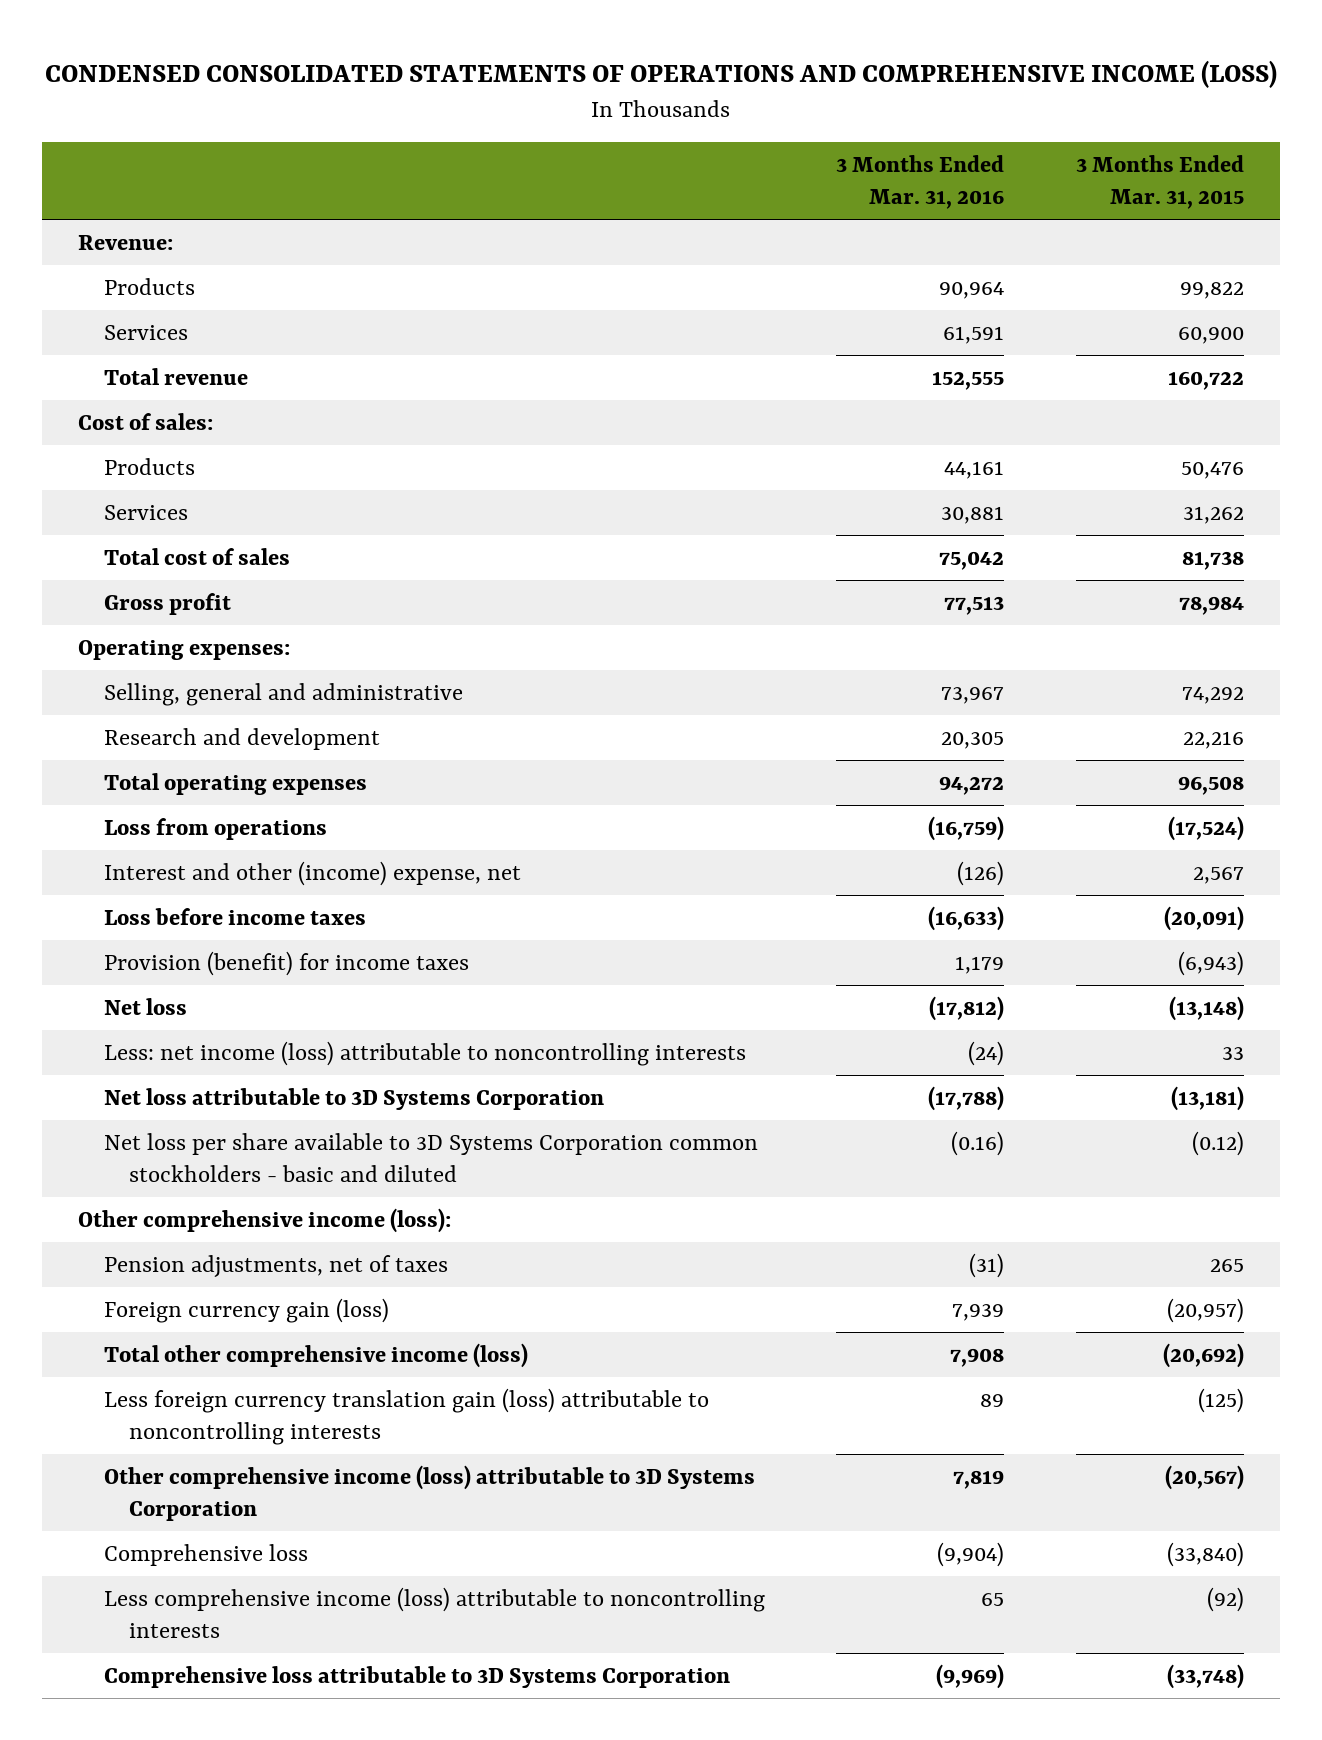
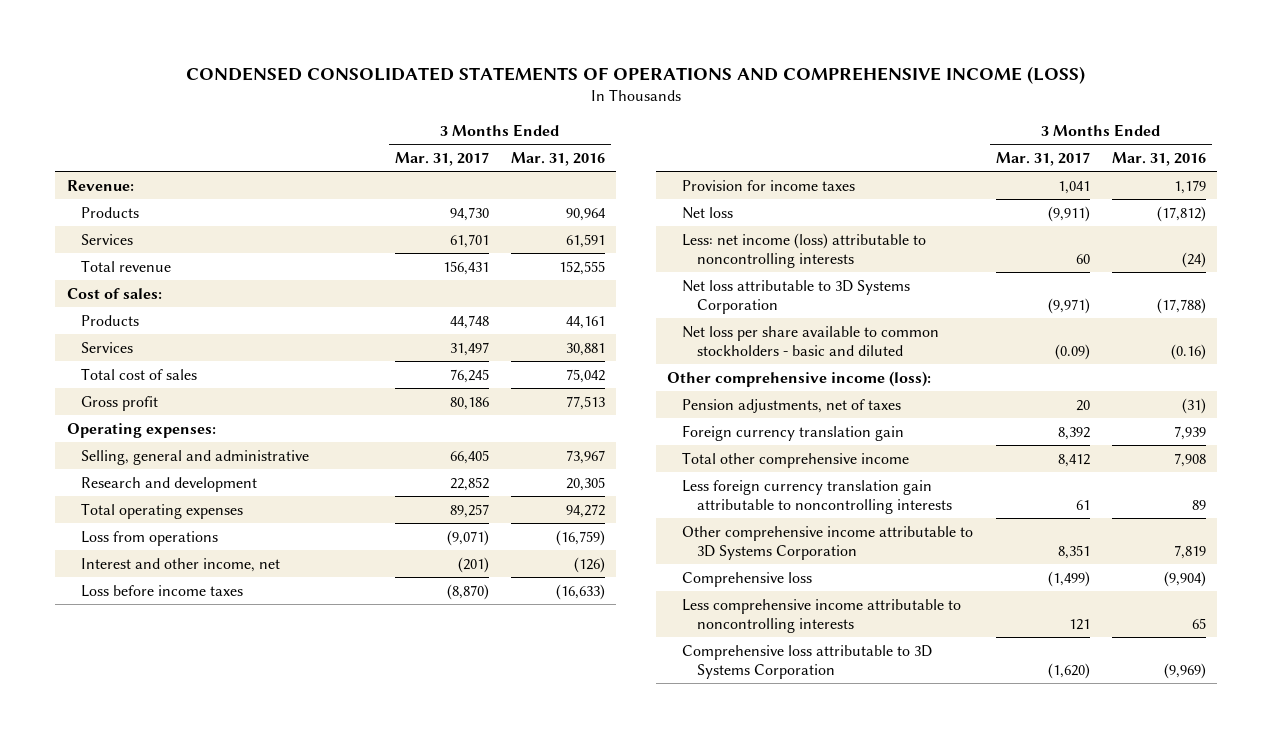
[1076,155,1245,209] 3 Months Ended Mar. 31, 2015 -> none
none -> [394,151,489,166] Mar. 31, 2017
[103,860,521,886] Interest and other (income) expense, net -> [81,557,281,572] Interest and other income, net
[103,950,469,976] Provision (benefit) for income taxes -> [682,179,856,191] Provision for income taxes
[103,1132,758,1182] Net loss per share available to 3D Systems Corporation common stockholders - basic and diluted -> [682,325,940,357] Net loss per share available to common stockholders - basic and diluted
[103,1297,389,1323] Foreign currency gain (loss) -> [682,424,905,441] Foreign currency translation gain
[103,1342,528,1368] Total other comprehensive income (loss) -> [682,451,910,468] Total other comprehensive income
[103,1387,709,1445] Less foreign currency translation gain (loss) attributable to noncontrolling interests -> [682,479,952,515] Less foreign currency translation gain attributable to noncontrolling interests
[103,1464,755,1521] Other comprehensive income (loss) attributable to 3D Systems Corporation -> [682,525,974,561] Other comprehensive income attributable to 3D Systems Corporation
[103,1586,765,1638] Less comprehensive income (loss) attributable to noncontrolling interests -> [682,598,962,634] Less comprehensive income attributable to noncontrolling interests

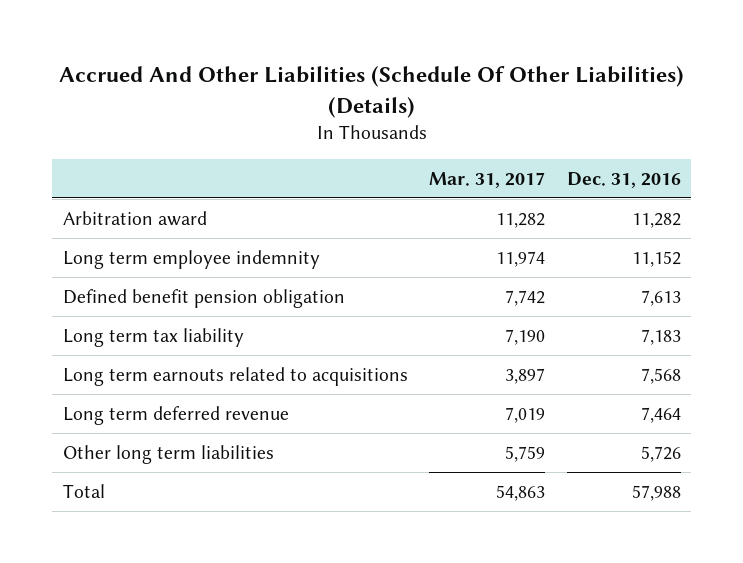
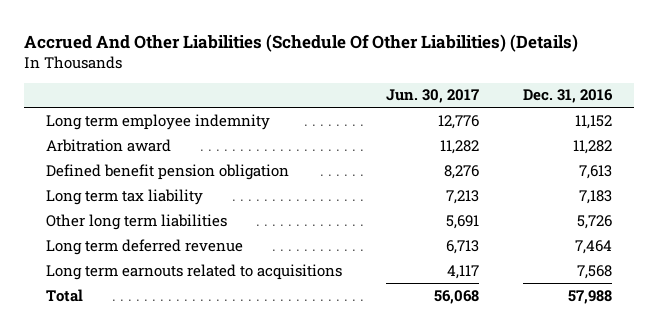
[429,171,546,188] Mar. 31, 2017 -> none
none -> [386,89,480,104] Jun. 30, 2017
[62,210,207,226] Arbitration award -> [46,138,172,152] Arbitration award
[62,405,289,425] Long term deferred revenue -> [46,238,244,255] Long term deferred revenue
[62,366,408,386] Long term earnouts related to acquisitions -> [46,263,343,280] Long term earnouts related to acquisitions

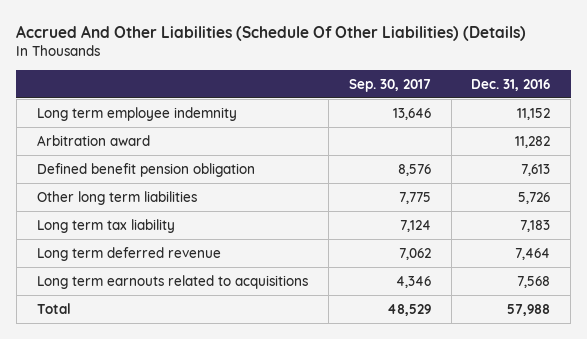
[386,89,480,104] Jun. 30, 2017 -> none
none -> [348,78,431,92] Sep. 30, 2017
[46,188,204,205] Long term tax liability -> [36,218,175,233] Long term tax liability

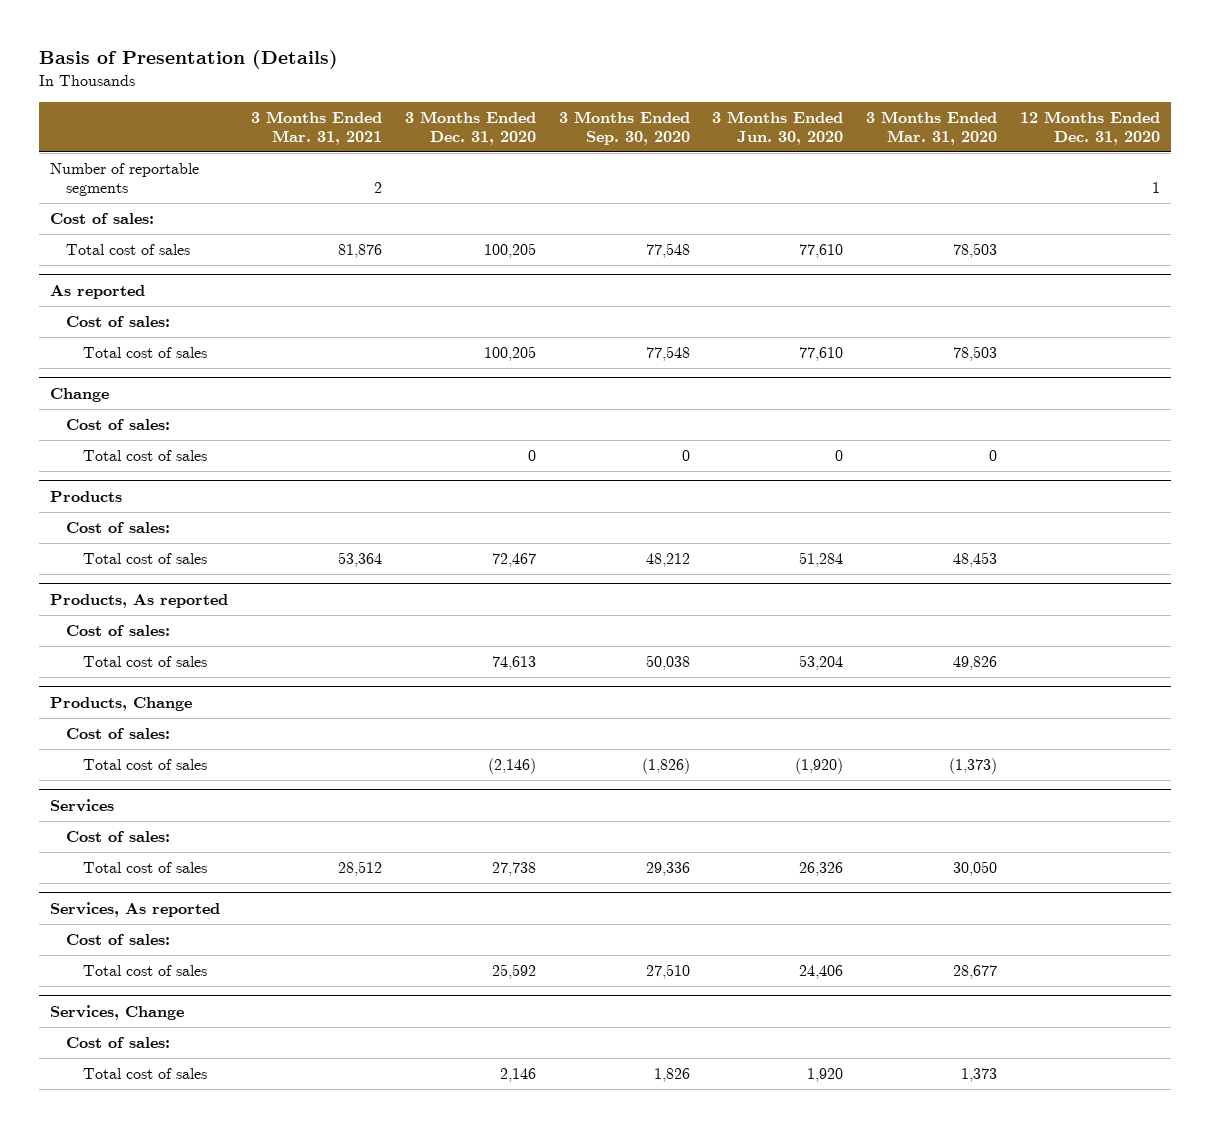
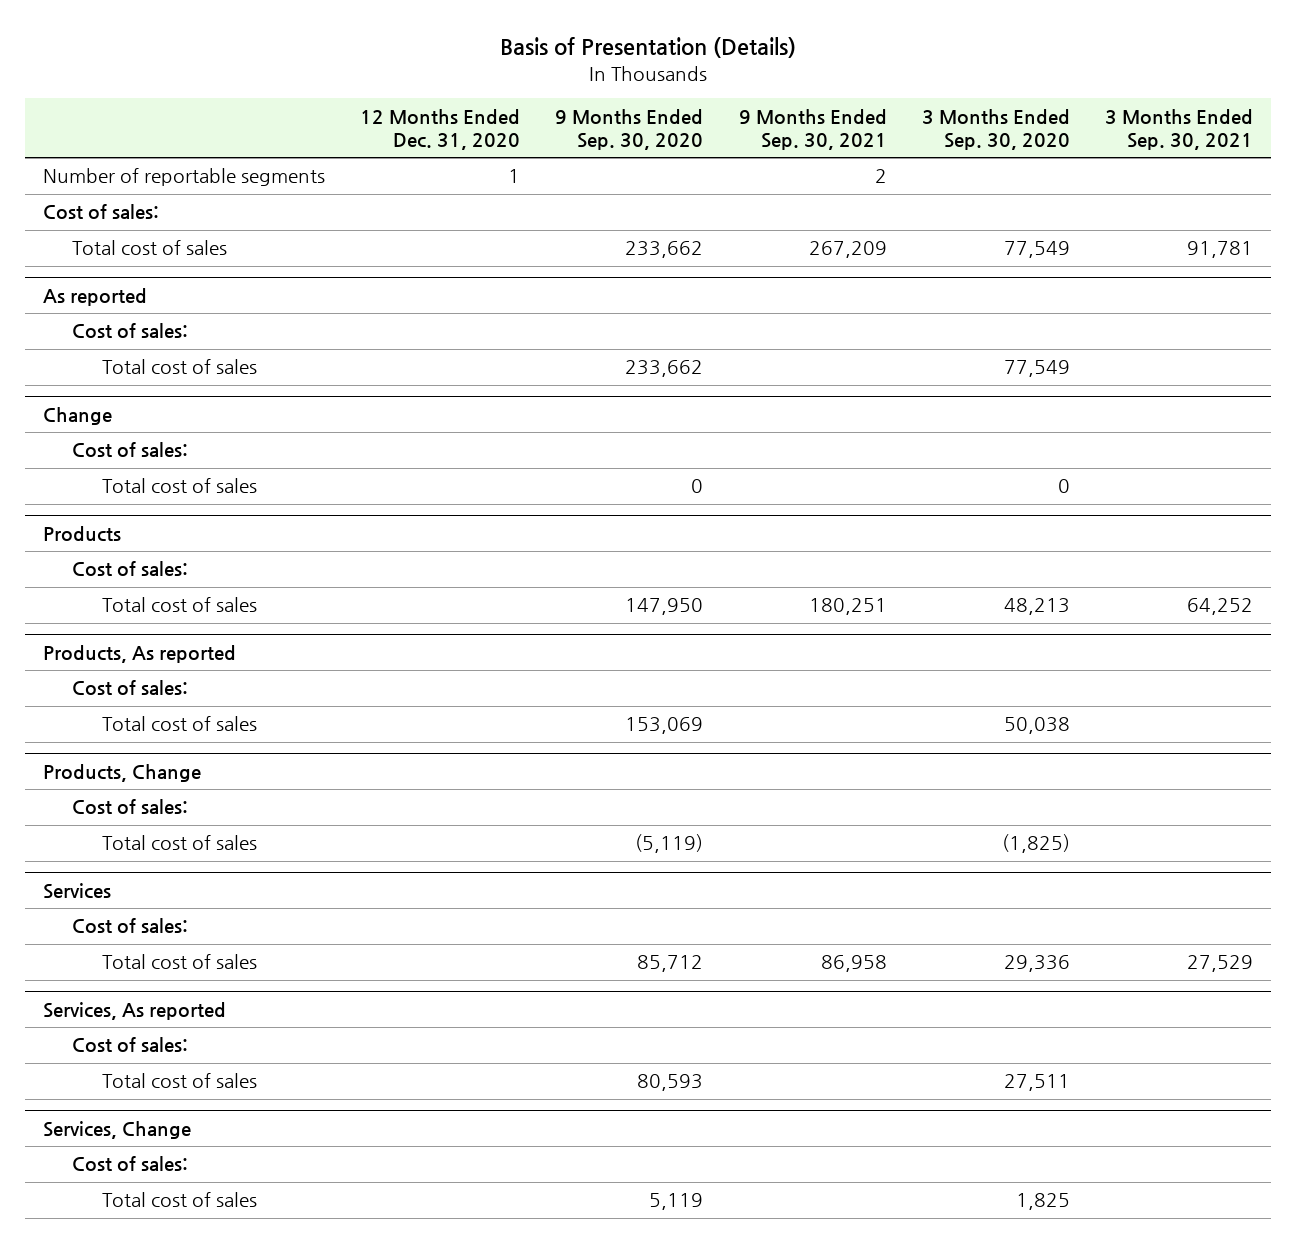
[250,111,382,145] 3 Months Ended Mar. 31, 2021 -> none
[404,111,536,145] 3 Months Ended Dec. 31, 2020 -> none
[712,111,844,145] 3 Months Ended Jun. 30, 2020 -> none
[866,111,998,145] 3 Months Ended Mar. 31, 2020 -> none
none -> [555,108,704,151] 9 Months Ended Sep. 30, 2020
none -> [738,108,887,151] 9 Months Ended Sep. 30, 2021
none -> [1105,108,1254,151] 3 Months Ended Sep. 30, 2021
[645,243,690,259] 77,548 -> [1003,241,1070,259] 77,549
[645,346,690,362] 77,548 -> [1003,360,1070,378] 77,549
[645,553,690,568] 48,212 -> [1003,598,1070,616] 48,213
[641,758,690,775] (1,826) -> [1001,834,1070,854] (1,825)
[645,964,690,980] 27,510 -> [1003,1074,1070,1092] 27,511
[653,1068,690,1083] 1,826 -> [1015,1193,1070,1211] 1,825

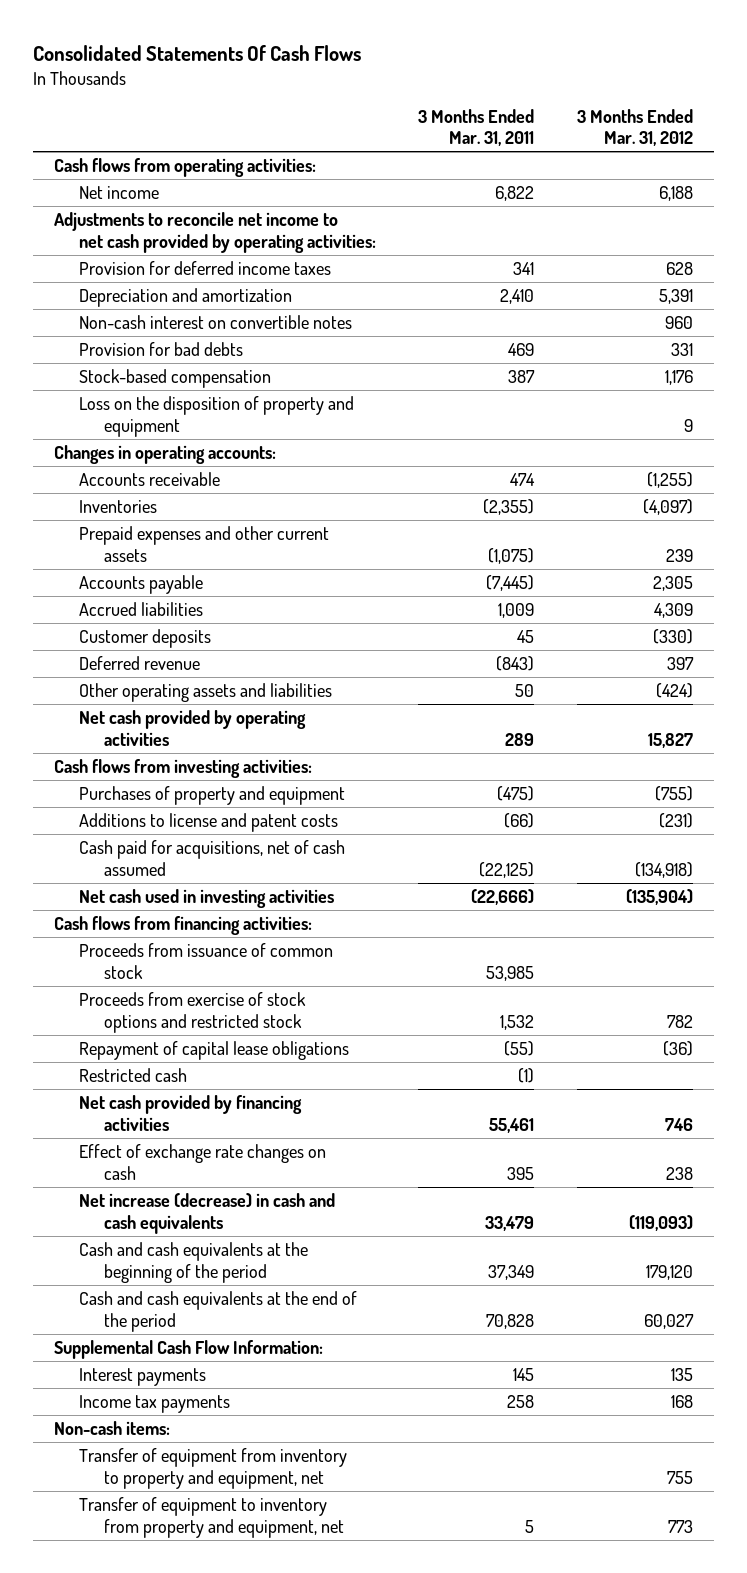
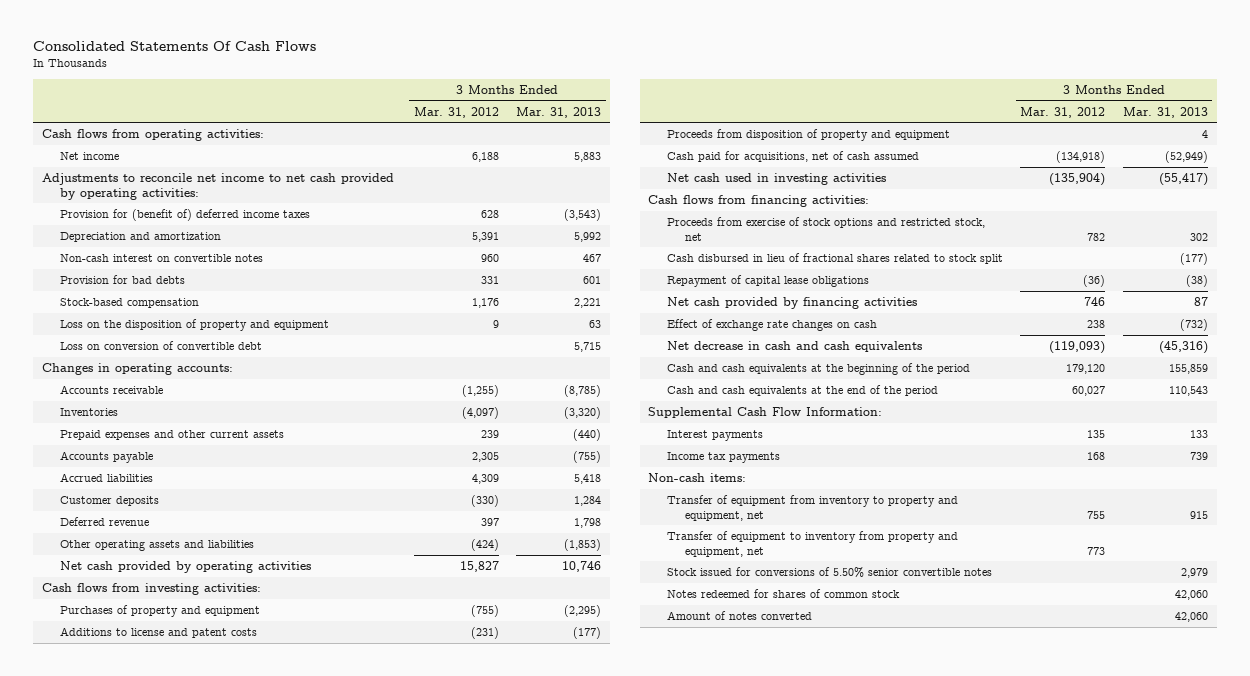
[418,108,535,147] 3 Months Ended Mar. 31, 2011 -> none
none -> [516,106,602,118] Mar. 31, 2013
[79,261,332,276] Provision for deferred income taxes -> [60,208,311,221] Provision for (benefit of) deferred income taxes
none -> [60,340,263,350] Loss on conversion of convertible debt
none -> [666,128,950,141] Proceeds from disposition of property and equipment
[79,943,334,979] Proceeds from issuance of common stock -> none
[79,992,307,1033] Proceeds from exercise of stock options and restricted stock -> [666,216,985,241] Proceeds from exercise of stock options and restricted stock, net
none -> [666,252,1003,264] Cash disbursed in lieu of fractional shares related to stock split
[79,1068,188,1083] Restricted cash -> none
[79,1193,336,1234] Net increase (decrease) in cash and cash equivalents -> [666,340,922,352] Net decrease in cash and cash equivalents
none -> [666,566,992,578] Stock issued for conversions of 5.50% senior convertible notes
none -> [666,588,900,598] Notes redeemed for shares of common stock
none -> [666,610,812,620] Amount of notes converted

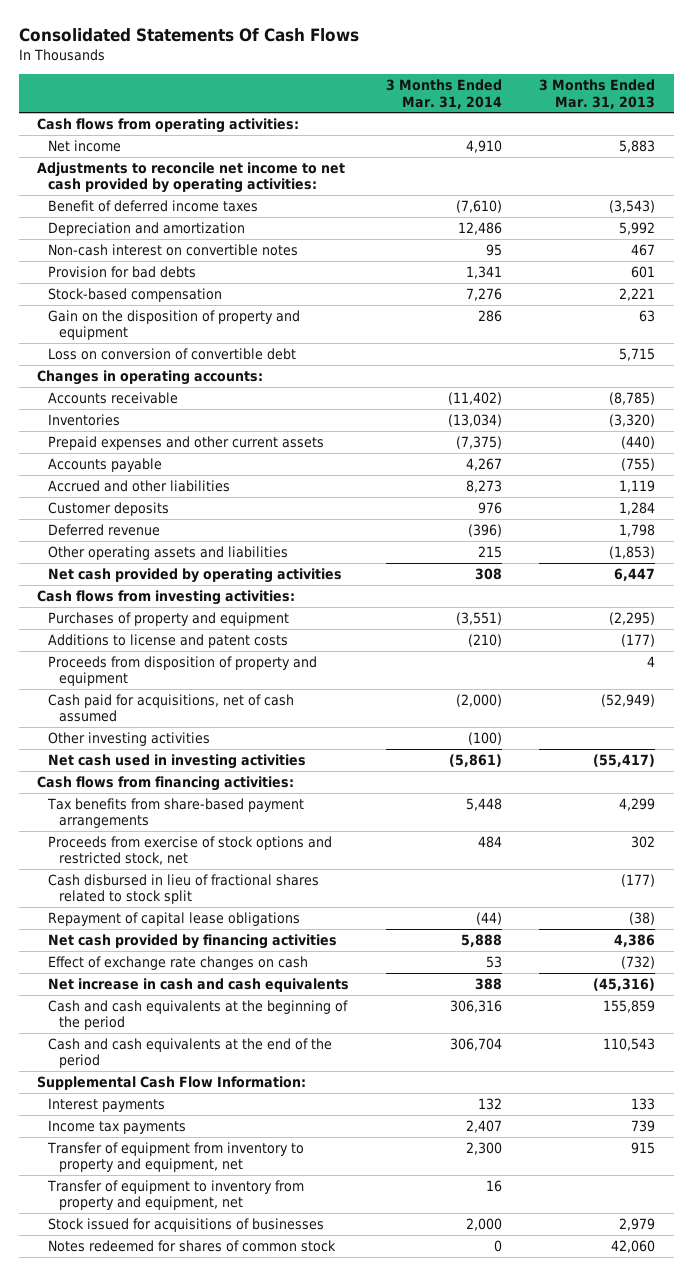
[413,106,499,118] Mar. 31, 2012 -> none
none -> [386,79,503,109] 3 Months Ended Mar. 31, 2014
[60,208,311,221] Provision for (benefit of) deferred income taxes -> [48,200,259,213] Benefit of deferred income taxes
[60,318,330,331] Loss on the disposition of property and equipment -> [48,310,301,341] Gain on the disposition of property and equipment
[60,472,154,482] Accrued liabilities -> [48,480,231,493] Accrued and other liabilities
[574,473,602,484] 5,418 -> [619,480,656,494] 1,119
[562,560,602,572] 10,746 -> [614,568,656,582] 6,447
none -> [48,732,211,747] Other investing activities
none -> [47,798,305,829] Tax benefits from share-based payment arrangements
[1194,296,1209,306] 87 -> [614,934,656,948] 4,386
[666,340,922,352] Net decrease in cash and cash equivalents -> [48,978,350,993] Net increase in cash and cash equivalents
[648,472,747,482] Non-cash items: -> none
[666,566,992,578] Stock issued for conversions of 5.50% senior convertible notes -> [48,1218,325,1233] Stock issued for acquisitions of businesses
[666,610,812,620] Amount of notes converted -> none

